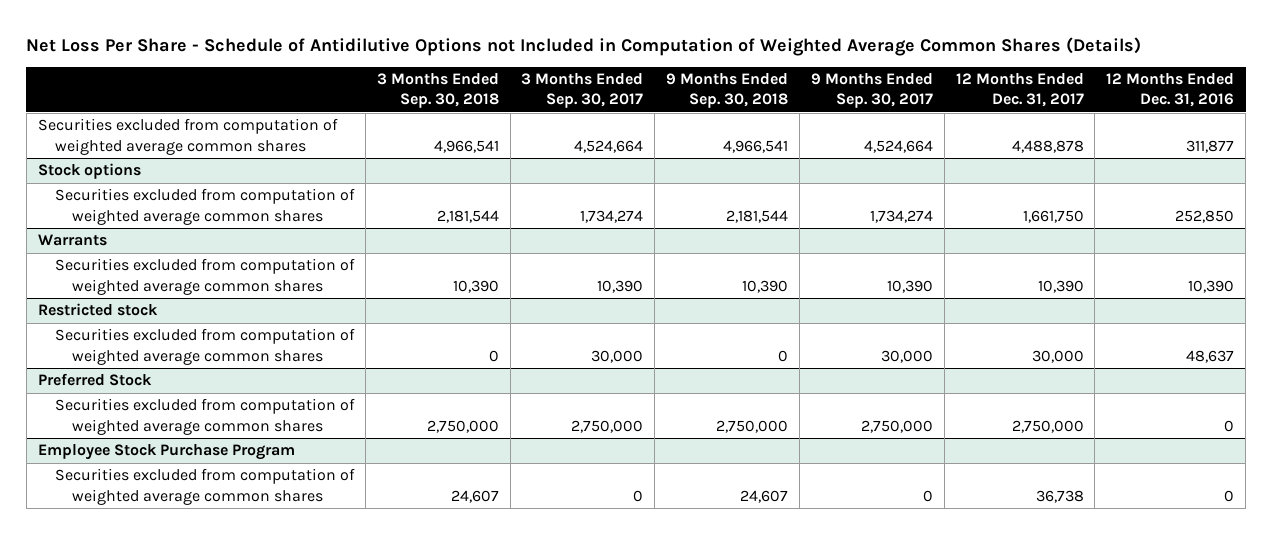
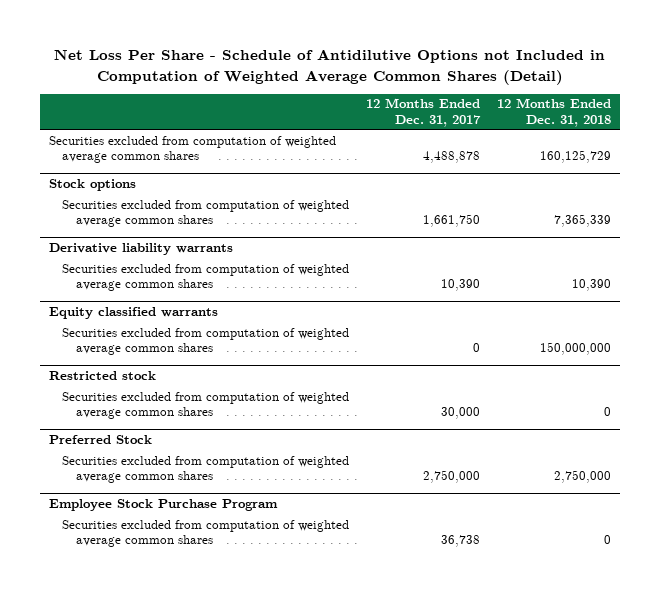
[26,36,1142,56] Net Loss Per Share - Schedule of Antidilutive Options not Included in Computation of Weighted Average Common Shares (Details) -> [53,49,605,85] Net Loss Per Share - Schedule of Antidilutive Options not Included in Computation of Weighted Average Common Shares (Detail)
[376,73,499,109] 3 Months Ended Sep. 30, 2018 -> none
[521,73,644,109] 3 Months Ended Sep. 30, 2017 -> none
[666,73,789,109] 9 Months Ended Sep. 30, 2018 -> none
[810,73,933,109] 9 Months Ended Sep. 30, 2017 -> none
[1106,73,1235,108] 12 Months Ended Dec. 31, 2016 -> none
none -> [497,98,612,127] 12 Months Ended Dec. 31, 2018
[37,234,107,247] Warrants -> [48,243,233,256] Derivative liability warrants
none -> [48,307,218,320] Equity classified warrants
none -> [62,327,350,356] Securities excluded from computation of weighted average common shares

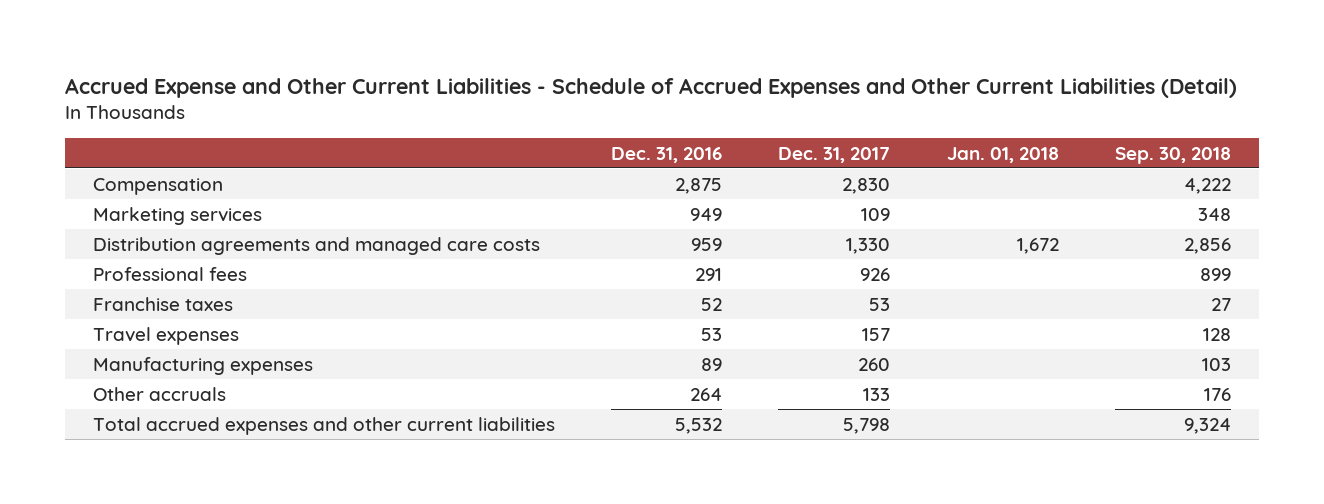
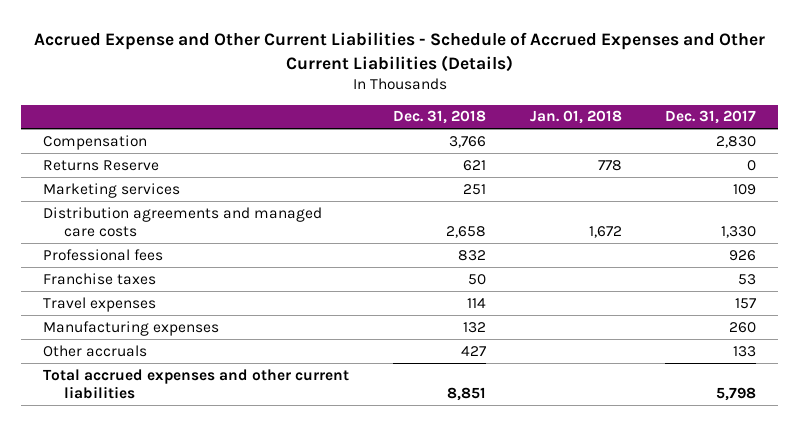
[64,77,1237,98] Accrued Expense and Other Current Liabilities - Schedule of Accrued Expenses and Other Current Liabilities (Detail) -> [33,31,765,72] Accrued Expense and Other Current Liabilities - Schedule of Accrued Expenses and Other Current Liabilities (Details)
[611,146,723,163] Dec. 31, 2016 -> none
[1114,146,1231,164] Sep. 30, 2018 -> none
none -> [392,110,486,125] Dec. 31, 2018
none -> [42,159,159,171] Returns Reserve

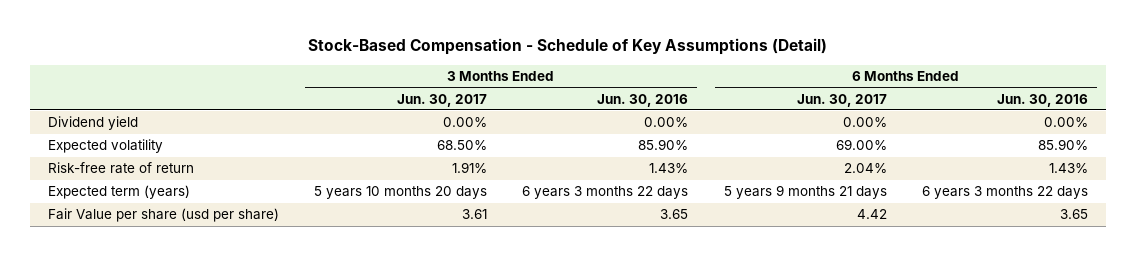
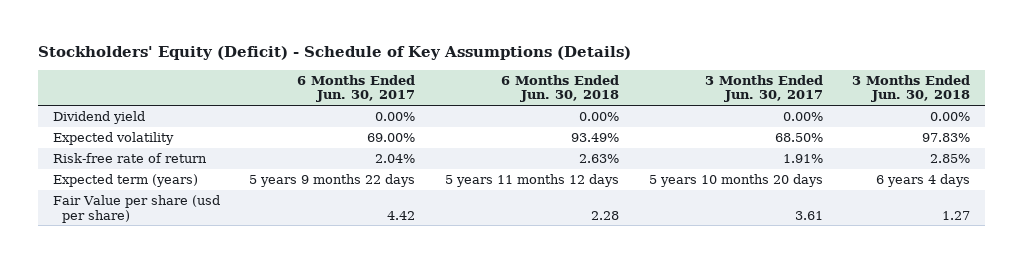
[307,37,827,55] Stock-Based Compensation - Schedule of Key Assumptions (Detail) -> [38,46,632,61] Stockholders' Equity (Deficit) - Schedule of Key Assumptions (Details)
[597,93,689,107] Jun. 30, 2016 -> none
[996,93,1088,107] Jun. 30, 2016 -> none
none -> [501,74,620,103] 6 Months Ended Jun. 30, 2018
none -> [852,74,971,103] 3 Months Ended Jun. 30, 2018
[723,185,887,200] 5 years 9 months 21 days -> [249,173,416,187] 5 years 9 months 22 days

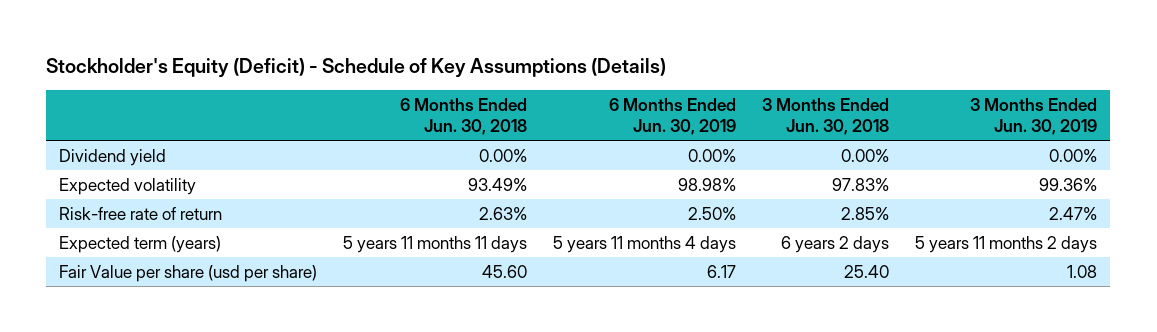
[38,46,632,61] Stockholders' Equity (Deficit) - Schedule of Key Assumptions (Details) -> [46,58,667,78] Stockholder's Equity (Deficit) - Schedule of Key Assumptions (Details)
[297,74,416,103] 6 Months Ended Jun. 30, 2017 -> none
[704,74,823,103] 3 Months Ended Jun. 30, 2017 -> none
none -> [609,97,737,135] 6 Months Ended Jun. 30, 2019
none -> [970,97,1098,135] 3 Months Ended Jun. 30, 2019
[445,173,620,187] 5 years 11 months 12 days -> [343,235,528,253] 5 years 11 months 11 days
[876,173,971,187] 6 years 4 days -> [781,235,890,253] 6 years 2 days
[591,210,620,220] 2.28 -> [482,264,528,278] 45.60
[942,210,971,220] 1.27 -> [844,264,890,278] 25.40

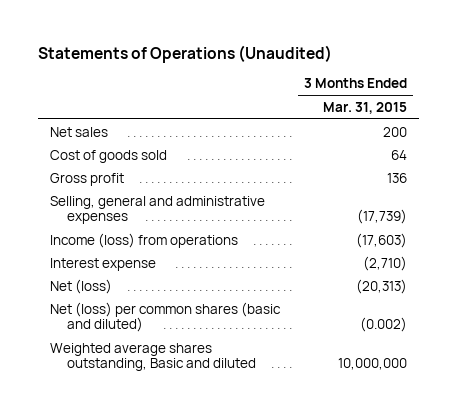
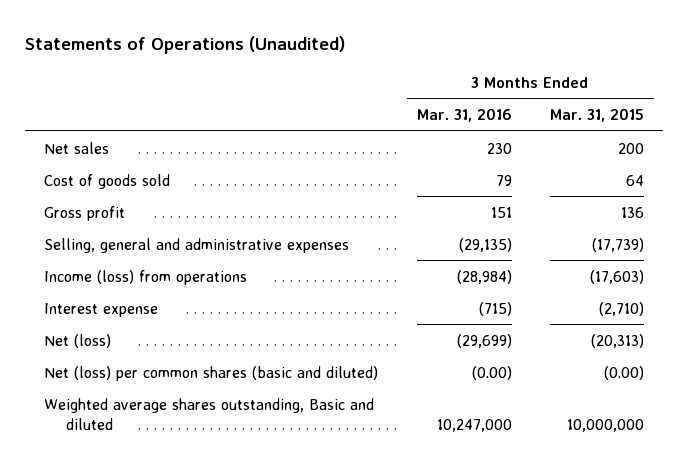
none -> [416,108,512,123] Mar. 31, 2016
[360,317,408,333] (0.002) -> [604,365,645,380] (0.00)

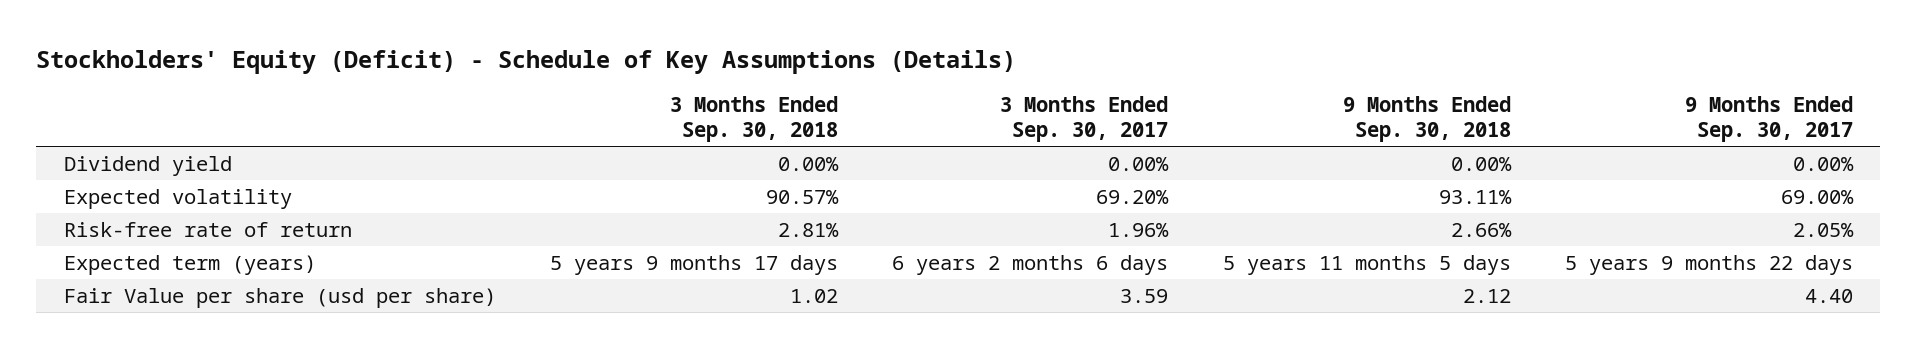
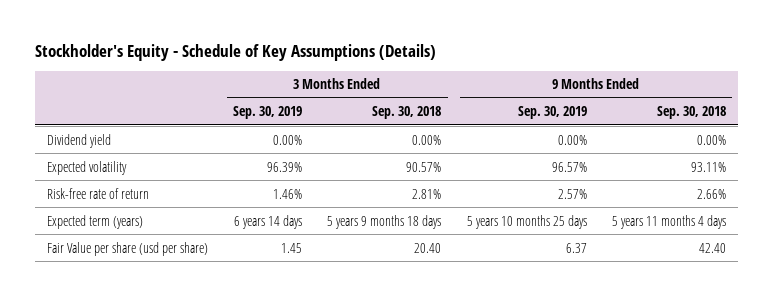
[36,49,1017,74] Stockholders' Equity (Deficit) - Schedule of Key Assumptions (Details) -> [34,43,436,61] Stockholder's Equity - Schedule of Key Assumptions (Details)
[1000,96,1169,143] 3 Months Ended Sep. 30, 2017 -> none
[1684,96,1853,143] 9 Months Ended Sep. 30, 2017 -> none
none -> [233,106,303,120] Sep. 30, 2019
none -> [517,106,587,120] Sep. 30, 2019
[549,254,838,275] 5 years 9 months 17 days -> [327,214,442,229] 5 years 9 months 18 days
[1222,254,1511,275] 5 years 11 months 5 days -> [611,214,726,229] 5 years 11 months 4 days
[789,288,838,303] 1.02 -> [414,242,442,253] 20.40
[1462,288,1511,303] 2.12 -> [698,242,726,253] 42.40

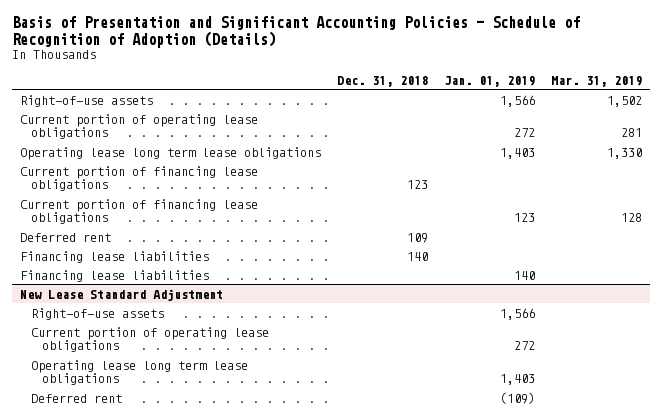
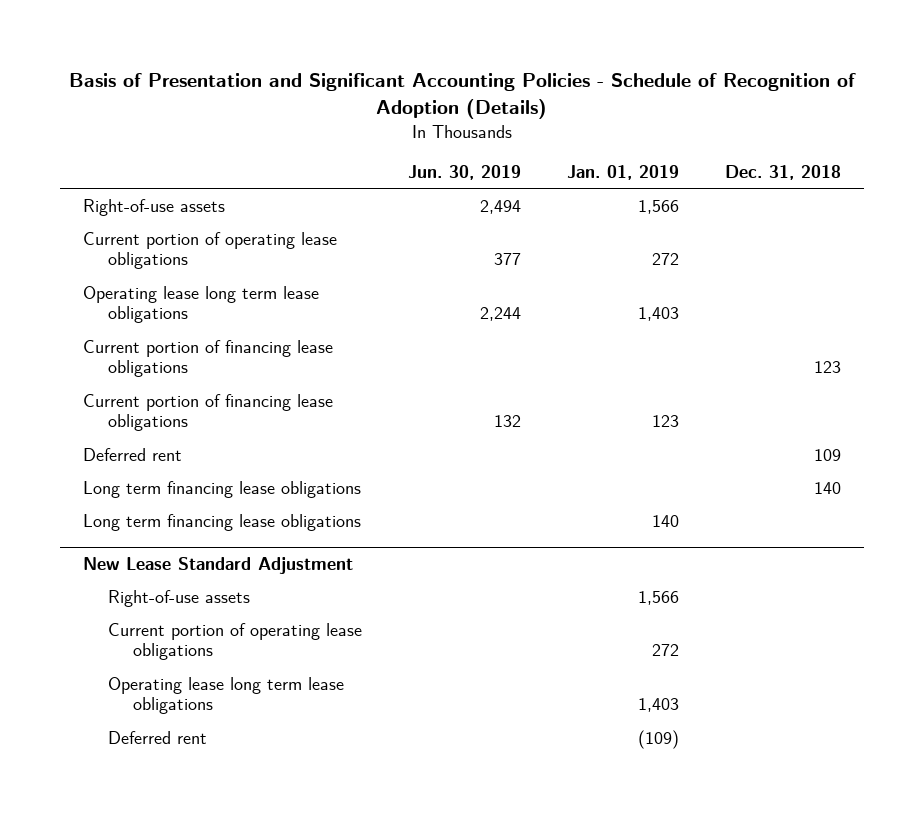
[551,75,643,87] Mar. 31, 2019 -> none
none -> [407,164,521,180] Jun. 30, 2019
[19,250,209,263] Financing lease liabilities -> [82,480,361,498] Long term financing lease obligations
[19,269,209,282] Financing lease liabilities -> [82,513,361,531] Long term financing lease obligations

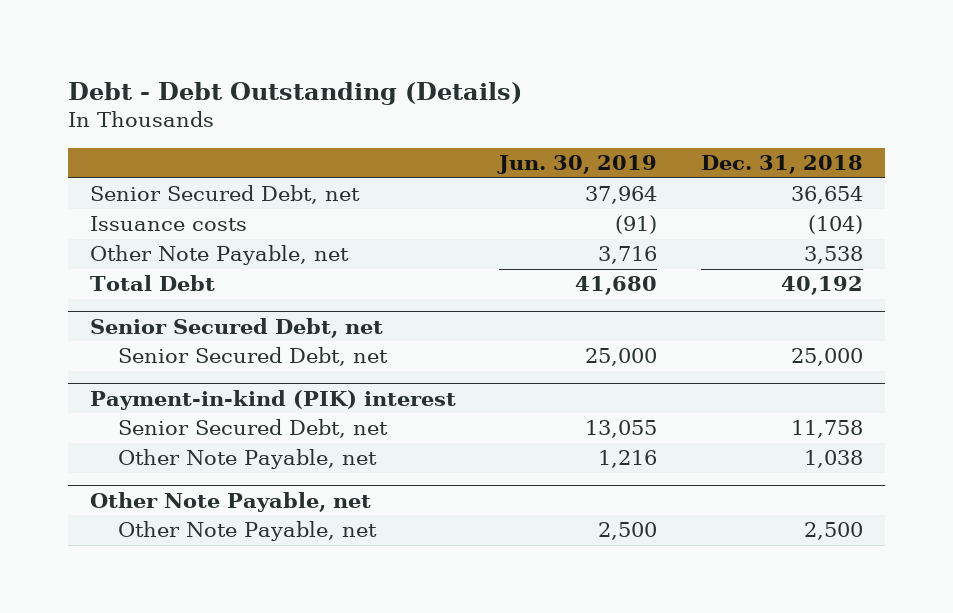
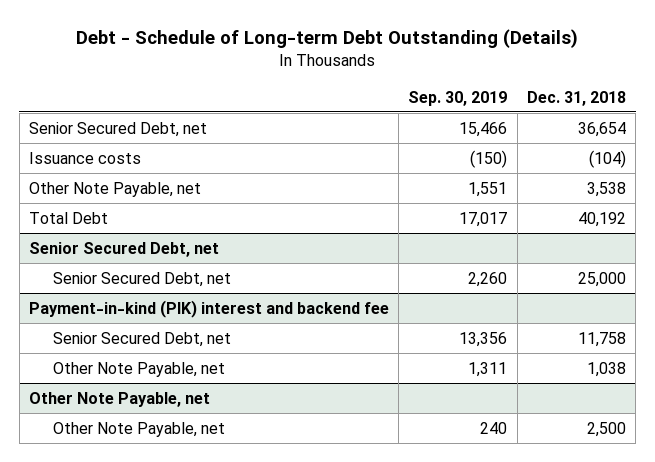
[67,81,522,105] Debt - Debt Outstanding (Details) -> [76,29,579,49] Debt - Schedule of Long-term Debt Outstanding (Details)
[497,155,658,175] Jun. 30, 2019 -> none
none -> [408,90,508,106] Sep. 30, 2019
[89,389,456,410] Payment-in-kind (PIK) interest -> [28,299,389,318] Payment-in-kind (PIK) interest and backend fee

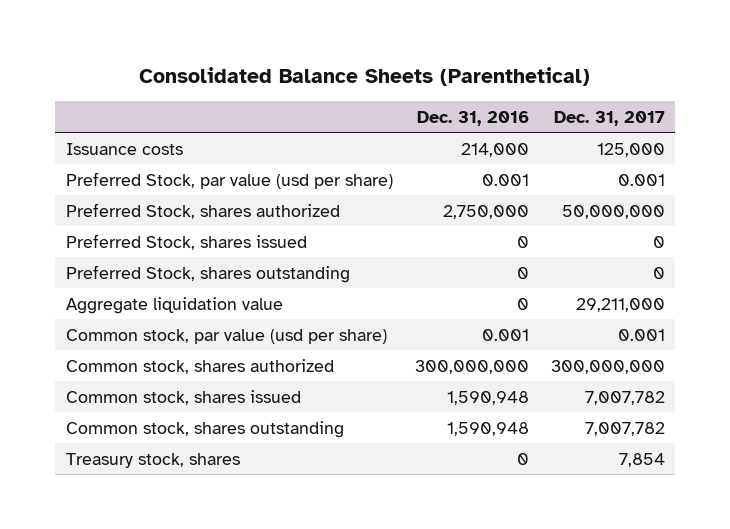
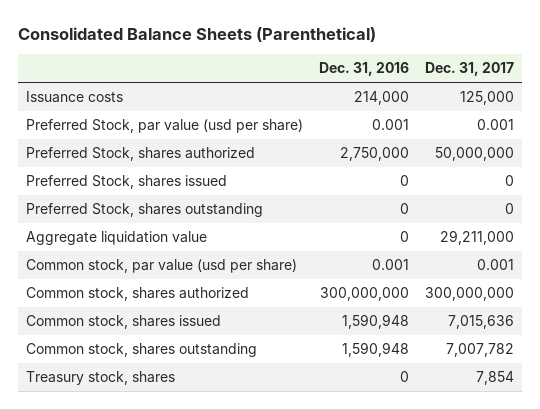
[584,390,665,405] 7,007,782 -> [447,315,514,330] 7,015,636

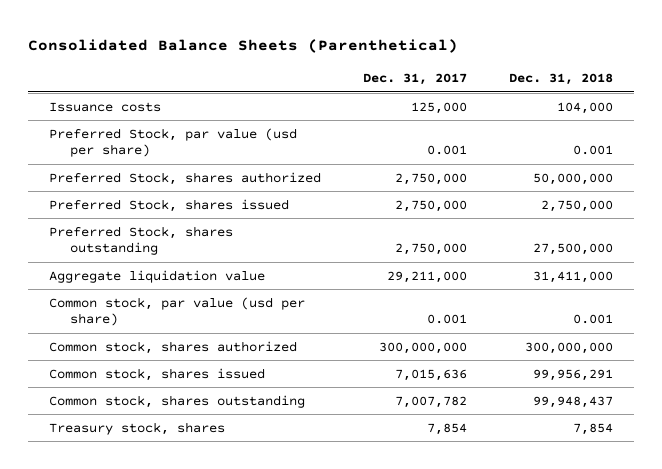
[318,62,409,77] Dec. 31, 2016 -> none
none -> [508,73,613,86] Dec. 31, 2018
[434,147,514,162] 50,000,000 -> [395,172,468,185] 2,750,000
[504,175,514,187] 0 -> [395,199,468,212] 2,750,000
[504,203,514,215] 0 -> [395,243,468,256] 2,750,000

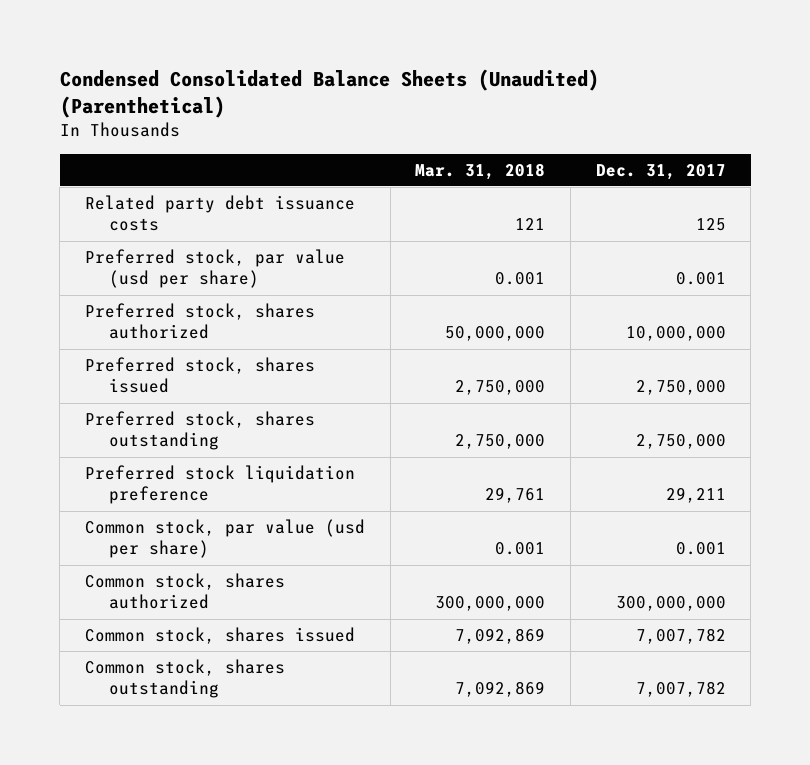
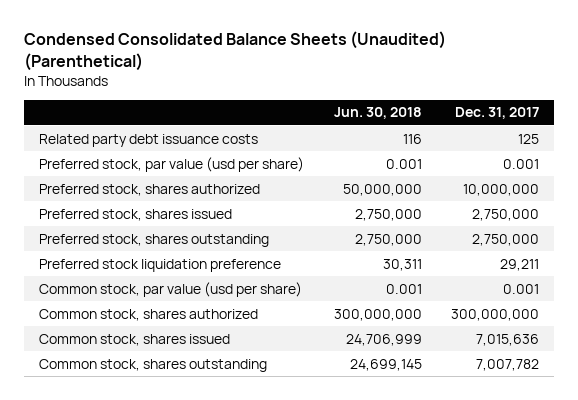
[415,162,546,180] Mar. 31, 2018 -> none
none -> [333,107,422,120] Jun. 30, 2018
[635,628,726,645] 7,007,782 -> [476,333,540,346] 7,015,636

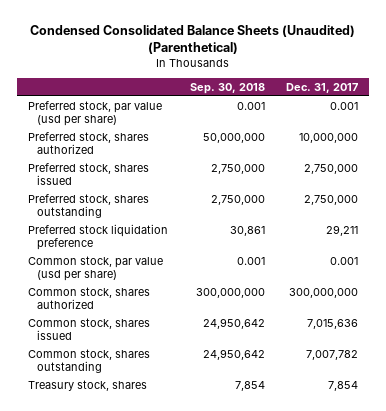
[333,107,422,120] Jun. 30, 2018 -> none
none -> [189,82,265,94] Sep. 30, 2018
[38,133,258,147] Related party debt issuance costs -> none
none -> [28,379,148,391] Treasury stock, shares

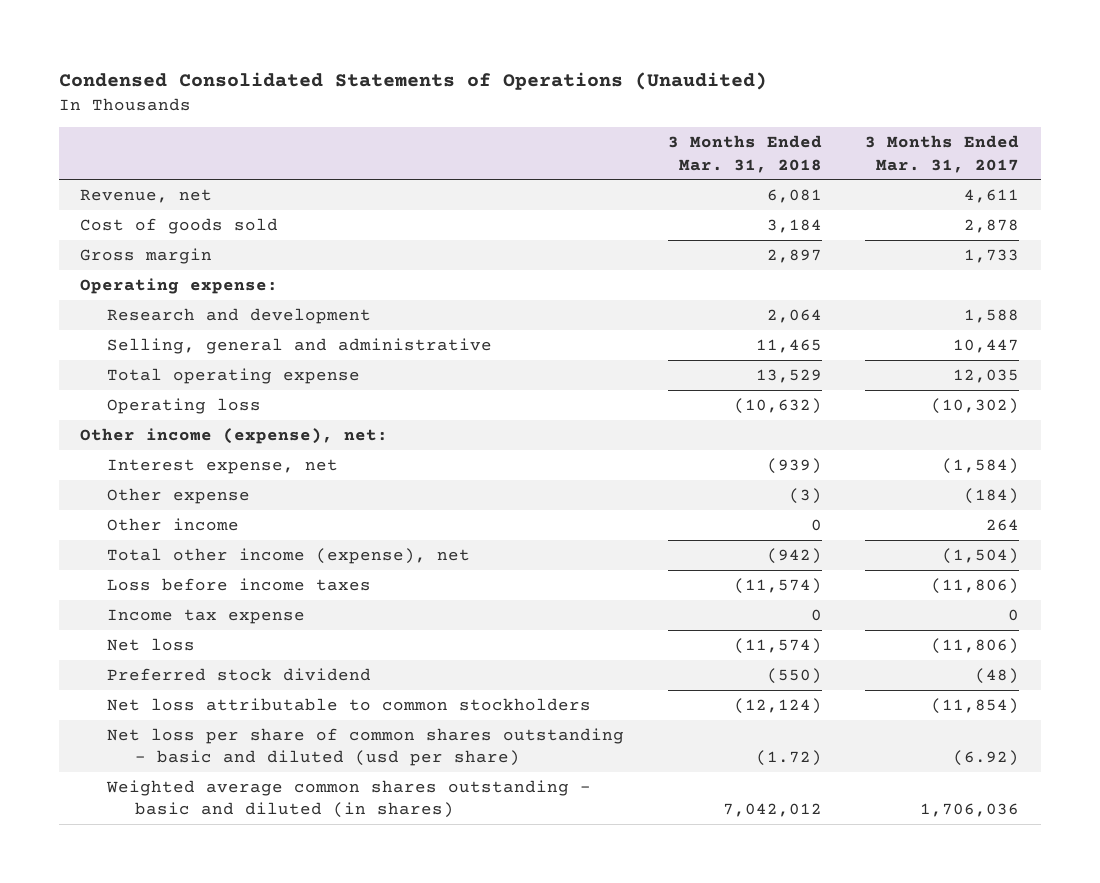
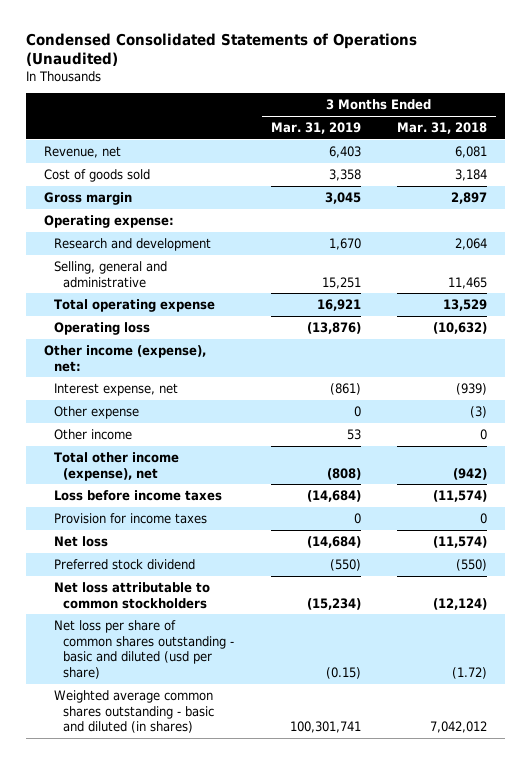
[865,135,1020,173] 3 Months Ended Mar. 31, 2017 -> none
none -> [270,122,361,135] Mar. 31, 2019
[107,608,306,624] Income tax expense -> [53,512,207,524] Provision for income taxes

